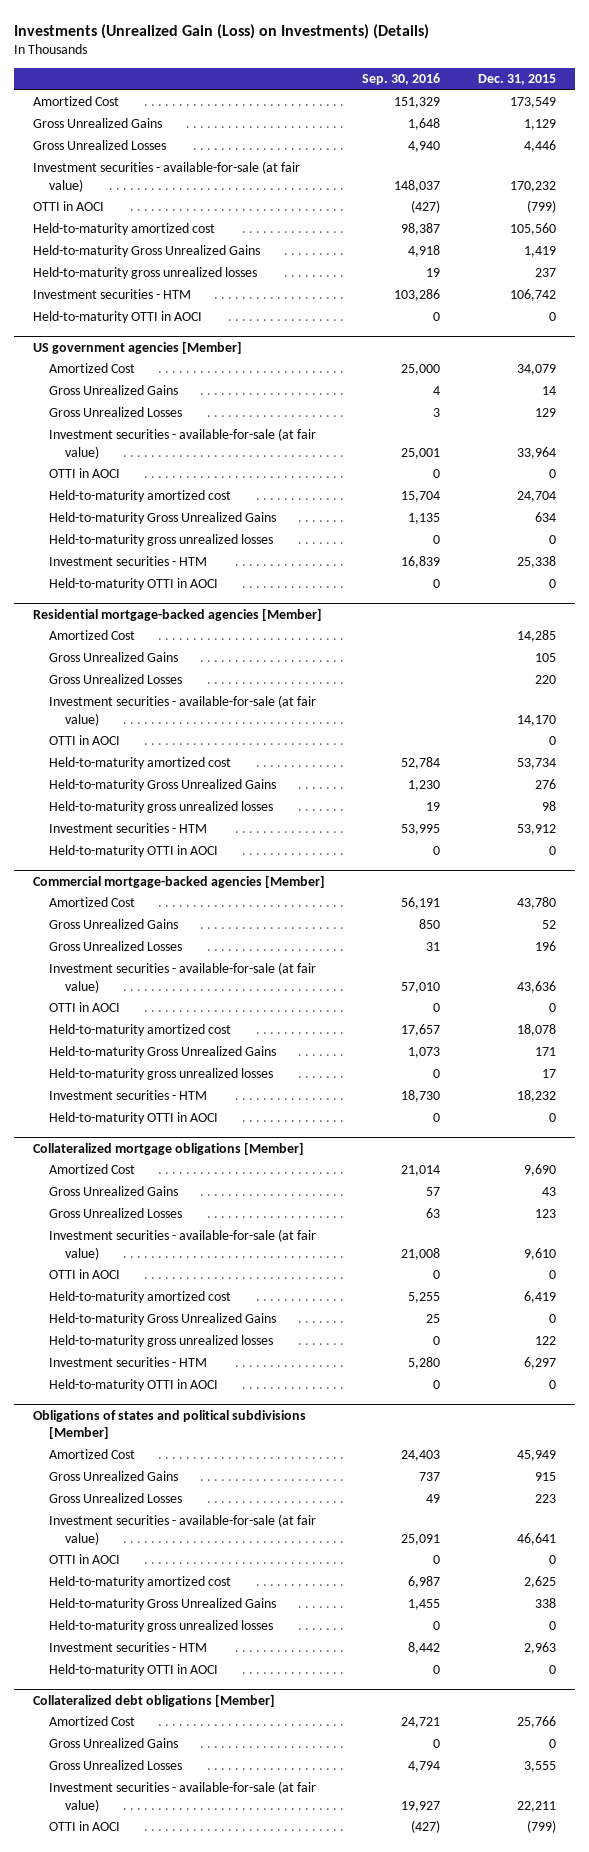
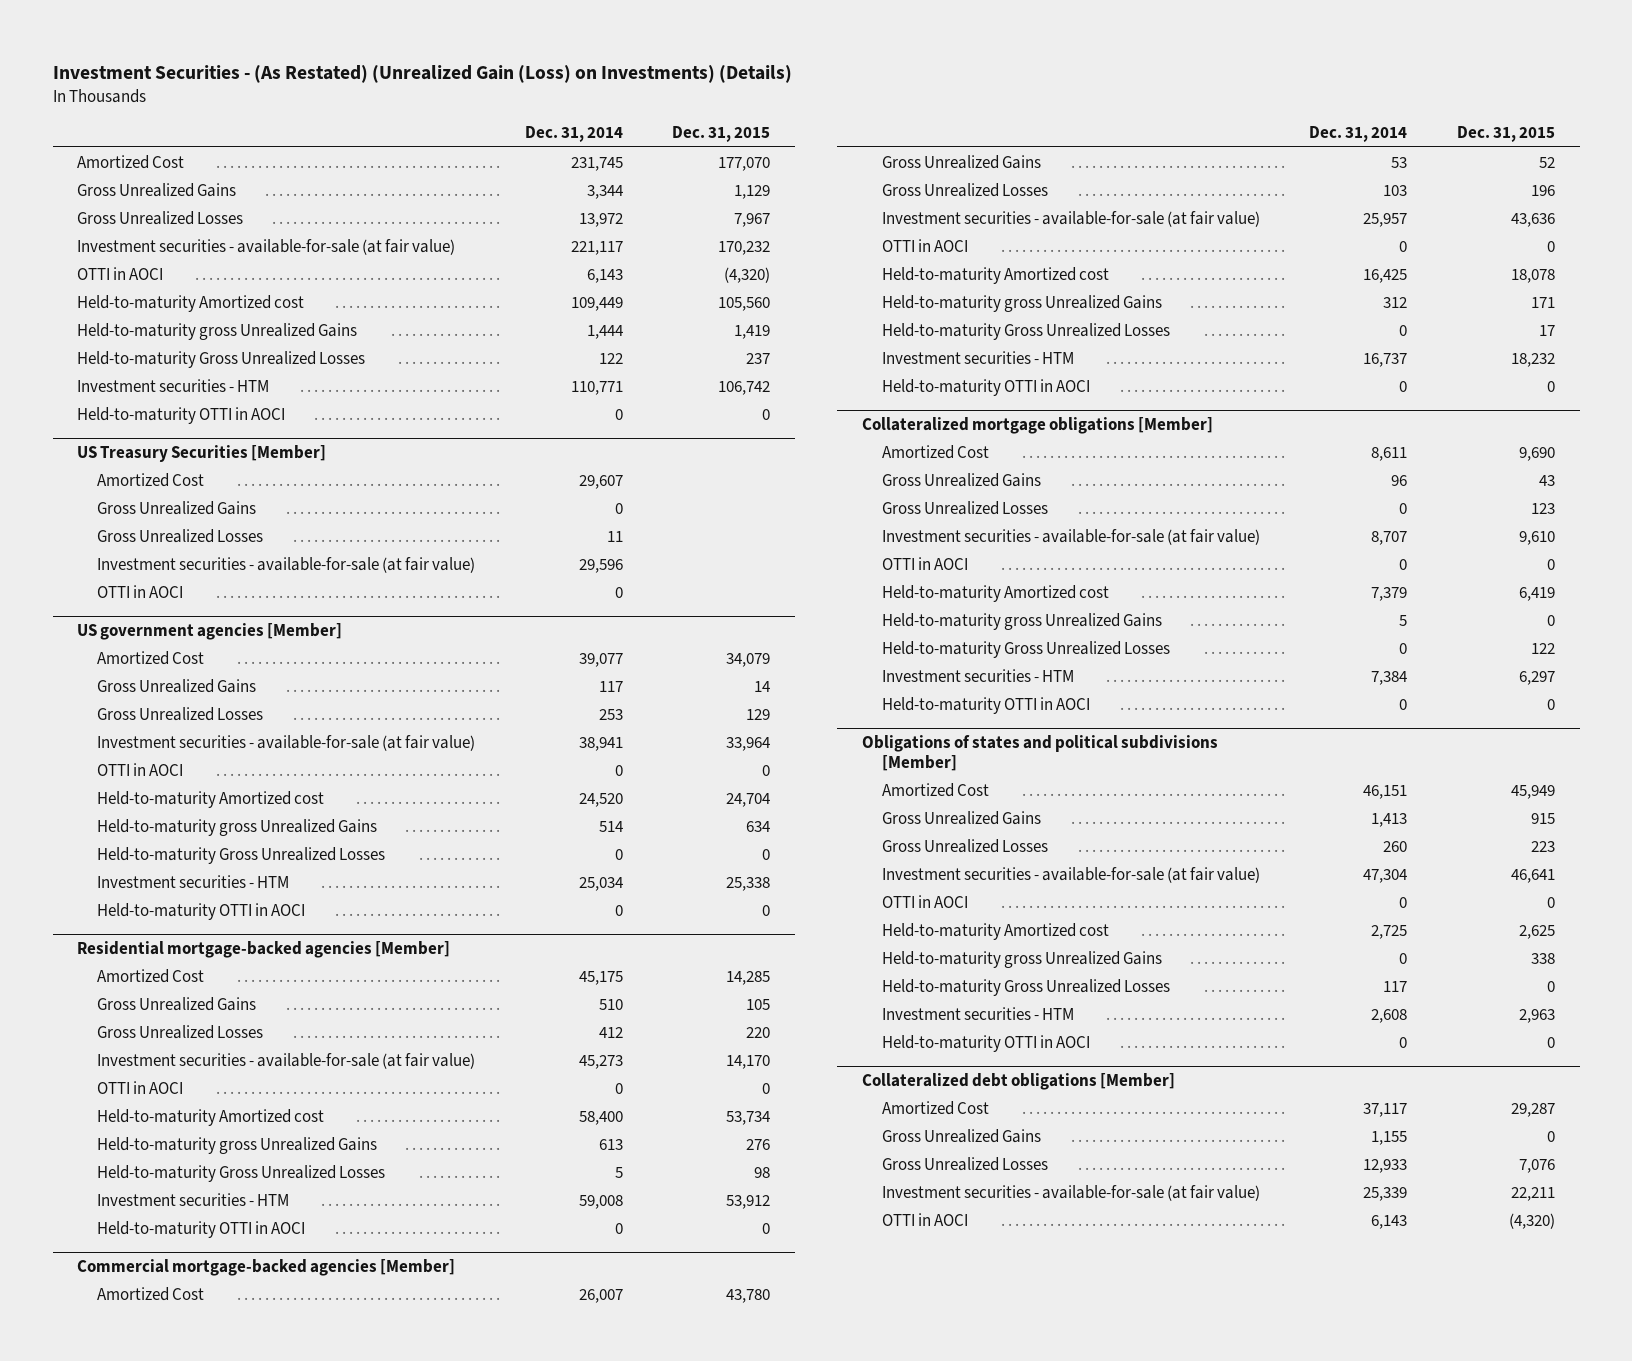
[14,23,430,39] Investments (Unrealized Gain (Loss) on Investments) (Details) -> [52,64,792,83] Investment Securities - (As Restated) (Unrealized Gain (Loss) on Investments) (Details)
[362,73,441,86] Sep. 30, 2016 -> none
none -> [524,126,623,143] Dec. 31, 2014
[509,97,556,109] 173,549 -> [718,156,771,171] 177,070
[523,140,556,153] 4,446 -> [734,212,771,227] 7,967
[526,200,556,214] (799) -> [724,266,771,283] (4,320)
[33,223,216,236] Held-to-maturity amortized cost -> [77,294,305,312] Held-to-maturity Amortized cost
[33,245,261,258] Held-to-maturity Gross Unrealized Gains -> [77,322,358,340] Held-to-maturity gross Unrealized Gains
[33,267,258,280] Held-to-maturity gross unrealized losses -> [77,350,366,368] Held-to-maturity Gross Unrealized Losses
none -> [77,444,327,462] US Treasury Securities [Member]
none -> [97,472,205,487] Amortized Cost
none -> [97,500,257,515] Gross Unrealized Gains
none -> [97,528,264,543] Gross Unrealized Losses
none -> [97,556,476,573] Investment securities - available-for-sale (at fair value)
none -> [97,584,184,598] OTTI in AOCI
[48,490,231,503] Held-to-maturity amortized cost -> [97,790,325,808] Held-to-maturity Amortized cost
[48,512,276,525] Held-to-maturity Gross Unrealized Gains -> [97,818,378,836] Held-to-maturity gross Unrealized Gains
[48,534,273,547] Held-to-maturity gross unrealized losses -> [97,846,386,864] Held-to-maturity Gross Unrealized Losses
[48,757,231,770] Held-to-maturity amortized cost -> [97,1108,325,1126] Held-to-maturity Amortized cost
[48,779,276,792] Held-to-maturity Gross Unrealized Gains -> [97,1136,378,1154] Held-to-maturity gross Unrealized Gains
[48,801,273,814] Held-to-maturity gross unrealized losses -> [97,1164,386,1182] Held-to-maturity Gross Unrealized Losses
[48,1024,231,1037] Held-to-maturity amortized cost -> [881,266,1109,284] Held-to-maturity Amortized cost
[48,1046,276,1059] Held-to-maturity Gross Unrealized Gains -> [881,294,1162,312] Held-to-maturity gross Unrealized Gains
[48,1068,273,1081] Held-to-maturity gross unrealized losses -> [881,322,1170,340] Held-to-maturity Gross Unrealized Losses
[48,1291,231,1304] Held-to-maturity amortized cost -> [881,584,1109,602] Held-to-maturity Amortized cost
[48,1313,276,1326] Held-to-maturity Gross Unrealized Gains -> [881,612,1162,630] Held-to-maturity gross Unrealized Gains
[48,1335,273,1348] Held-to-maturity gross unrealized losses -> [881,640,1170,658] Held-to-maturity Gross Unrealized Losses
[48,1576,231,1589] Held-to-maturity amortized cost -> [881,922,1109,940] Held-to-maturity Amortized cost
[48,1598,276,1611] Held-to-maturity Gross Unrealized Gains -> [881,950,1162,968] Held-to-maturity gross Unrealized Gains
[48,1620,273,1633] Held-to-maturity gross unrealized losses -> [881,978,1170,996] Held-to-maturity Gross Unrealized Losses
[516,1716,556,1729] 25,766 -> [1510,1102,1555,1117] 29,287
[523,1761,556,1773] 3,555 -> [1518,1158,1555,1173] 7,076
[526,1820,556,1834] (799) -> [1508,1212,1555,1229] (4,320)

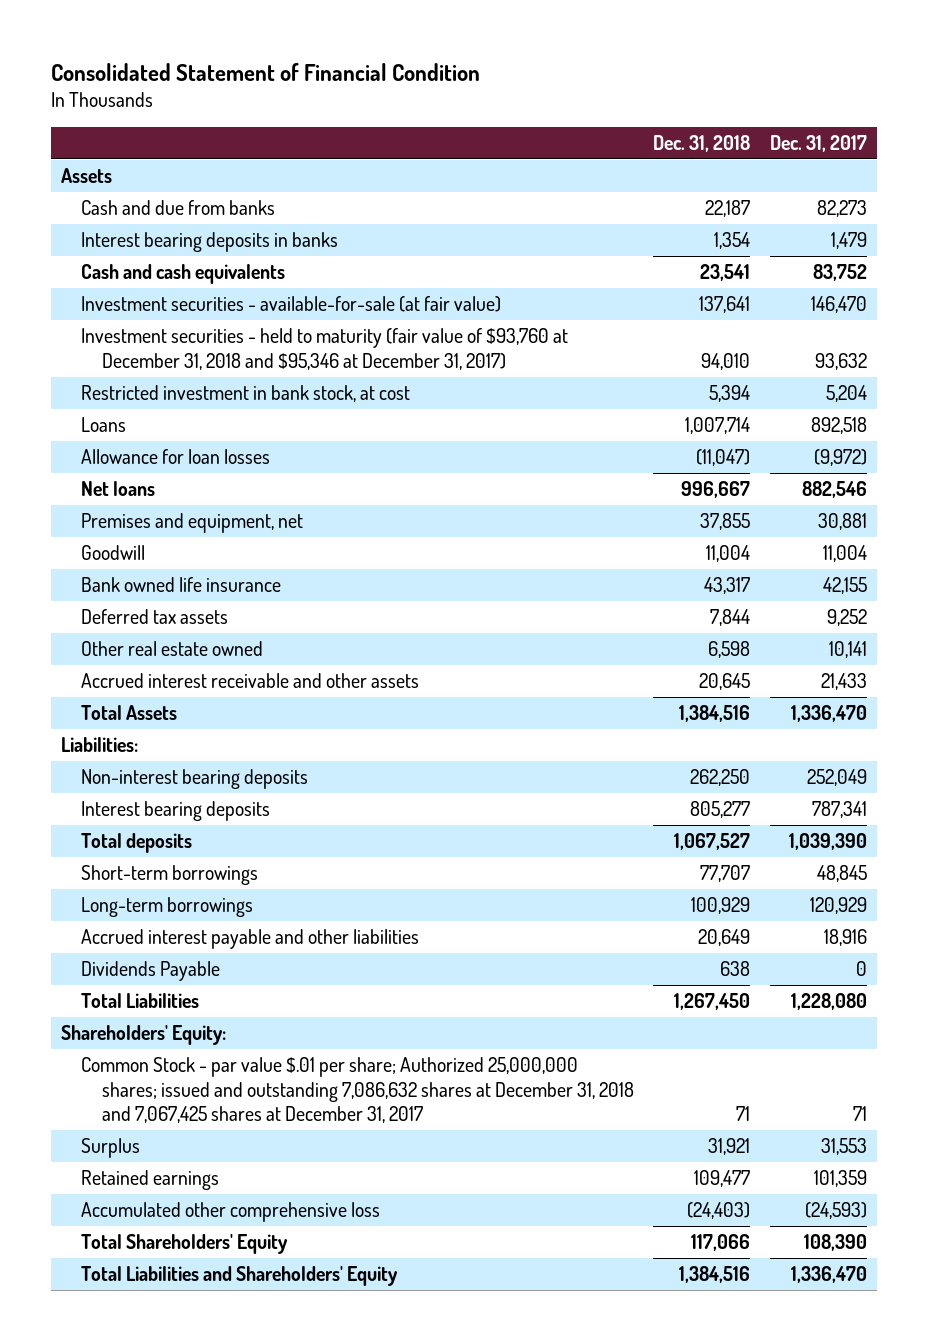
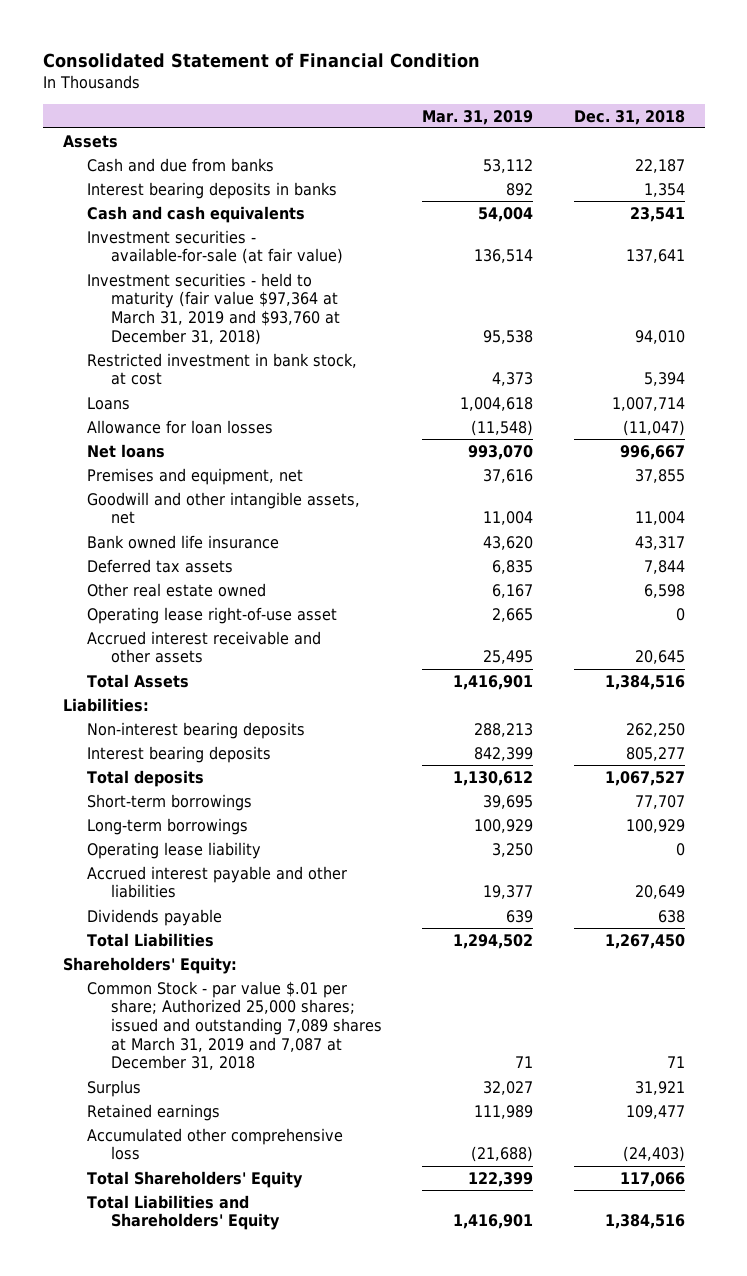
[769,134,867,152] Dec. 31, 2017 -> none
none -> [422,109,534,125] Mar. 31, 2019
[81,328,569,370] Investment securities - held to maturity (fair value of $93,760 at December 31, 2018 and $95,346 at December 31, 2017) -> [87,272,341,345] Investment securities - held to maturity (fair value $97,364 at March 31, 2019 and $93,760 at December 31, 2018)
[81,545,146,561] Goodwill -> [87,491,361,525] Goodwill and other intangible assets, net
none -> [87,606,338,624] Operating lease right-of-use asset
none -> [87,841,262,859] Operating lease liability
[81,961,221,982] Dividends Payable -> [87,908,223,926] Dividends payable
[81,1057,634,1124] Common Stock - par value $.01 per share; Authorized 25,000,000 shares; issued and outstanding 7,086,632 shares at December 31, 2018 and 7,067,425 shares at December 31, 2017 -> [87,980,383,1071] Common Stock - par value $.01 per share; Authorized 25,000 shares; issued and outstanding 7,089 shares at March 31, 2019 and 7,087 at December 31, 2018

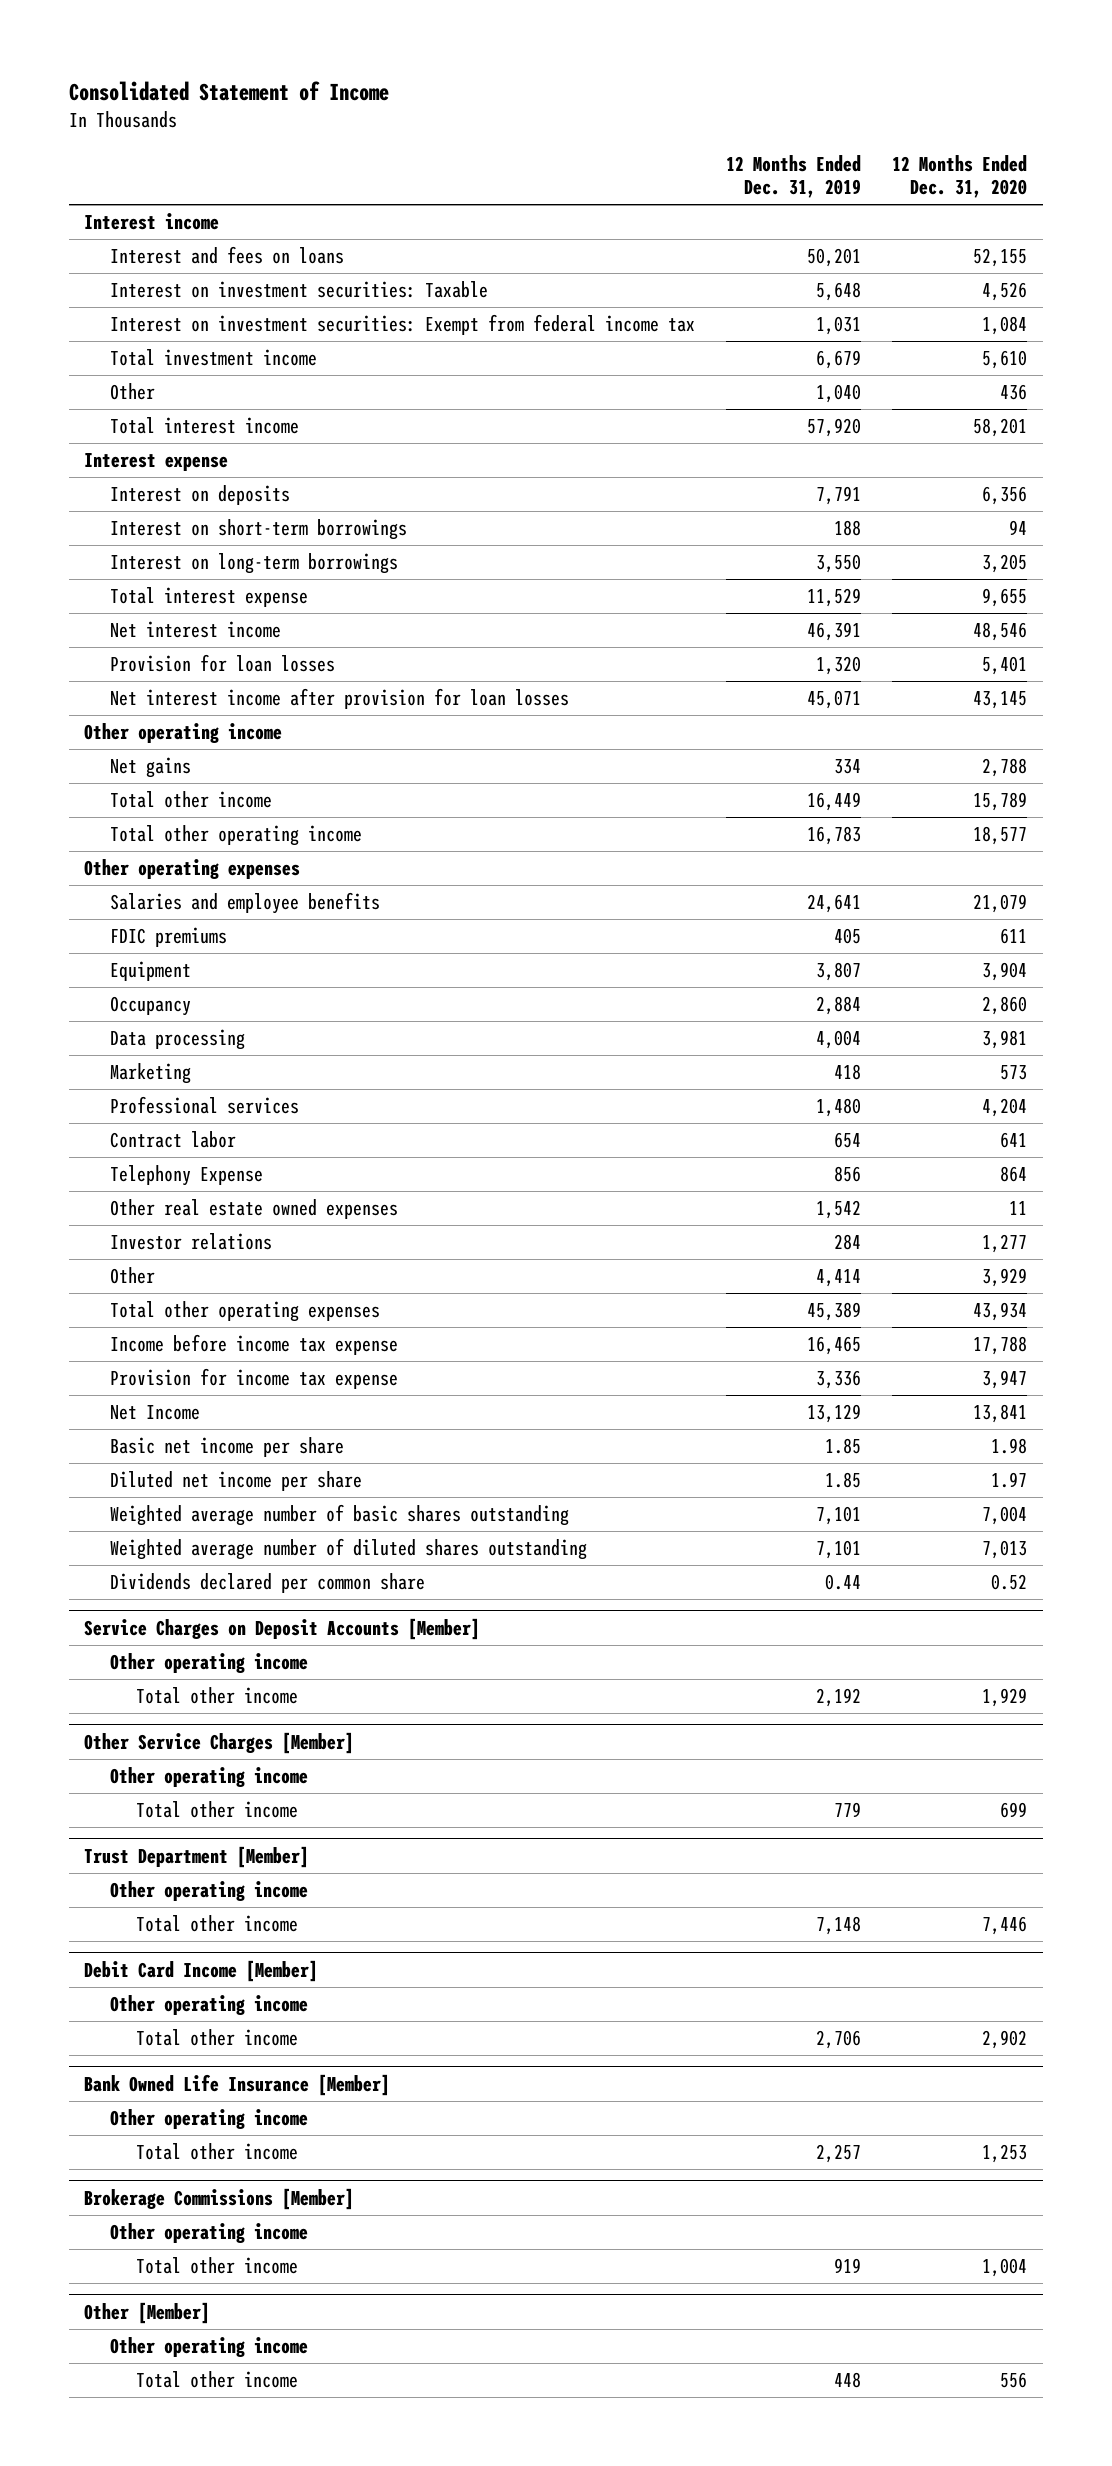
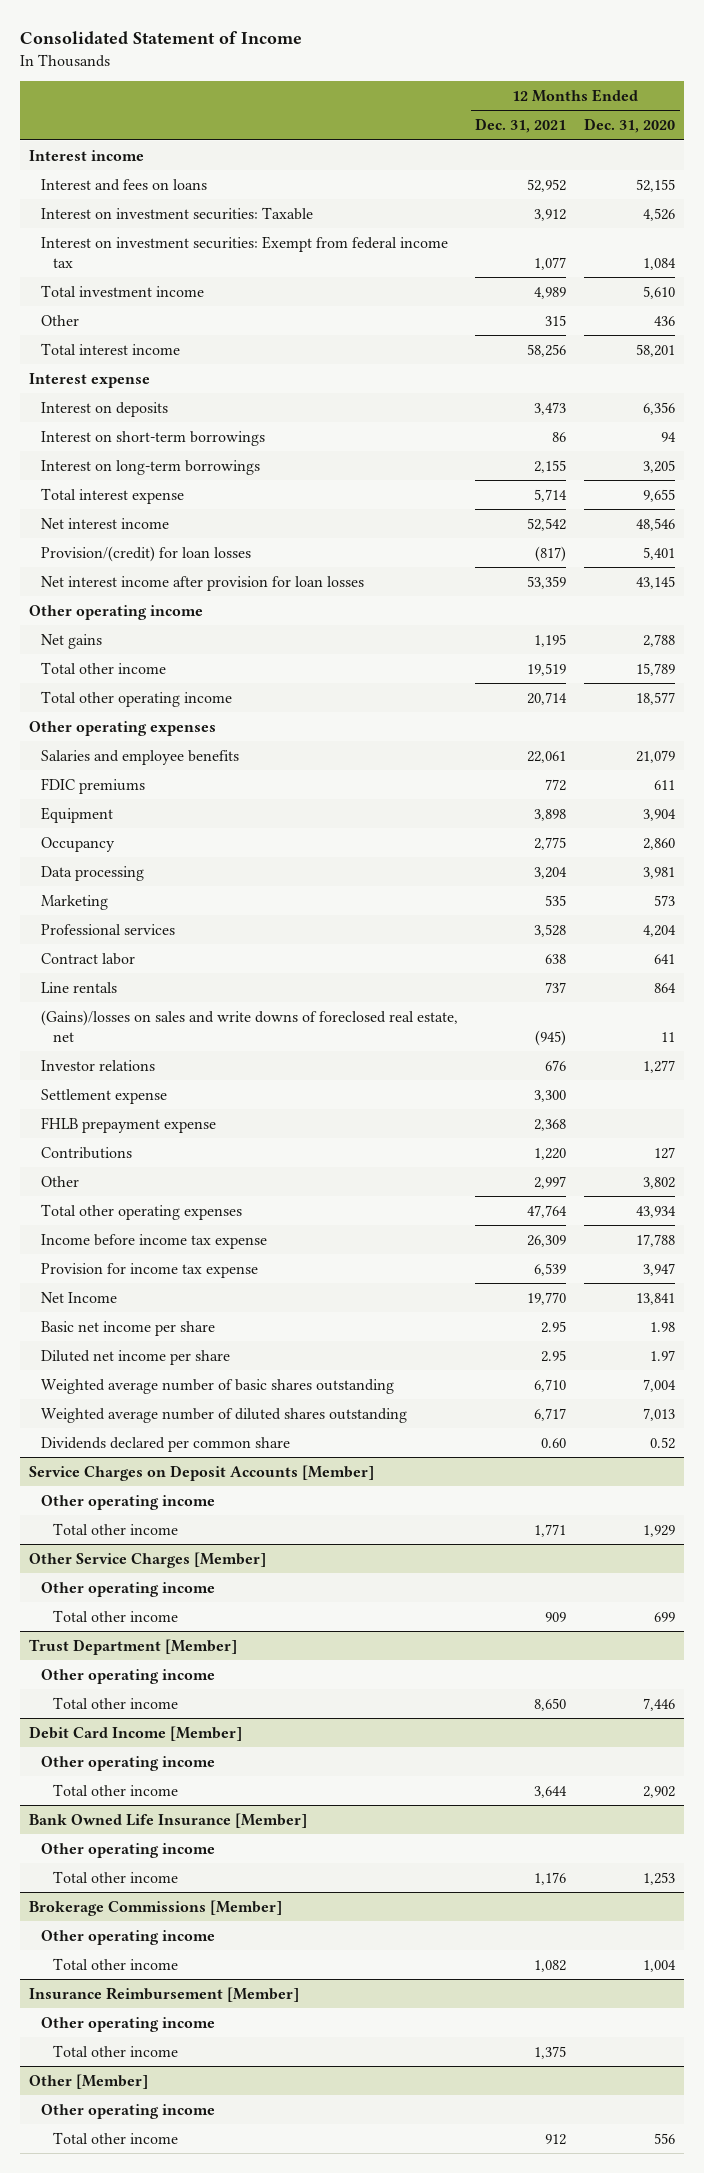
[726,155,862,199] 12 Months Ended Dec. 31, 2019 -> none
none -> [475,118,567,134] Dec. 31, 2021
[110,654,336,673] Provision for loan losses -> [40,545,251,562] Provision/(credit) for loan losses
[110,1199,399,1220] Other real estate owned expenses -> none
[110,1165,264,1187] Telephony Expense -> [40,981,117,993] Line rentals
none -> [40,1009,458,1042] (Gains)/losses on sales and write downs of foreclosed real estate, net
none -> [40,1088,167,1104] Settlement expense
none -> [40,1116,216,1133] FHLB prepayment expense
none -> [40,1146,132,1159] Contributions
[982,1268,1028,1288] 3,929 -> [643,1176,676,1189] 3,802
none -> [28,1986,299,2002] Insurance Reimbursement [Member]
none -> [40,2016,215,2032] Other operating income
none -> [53,2044,179,2057] Total other income

